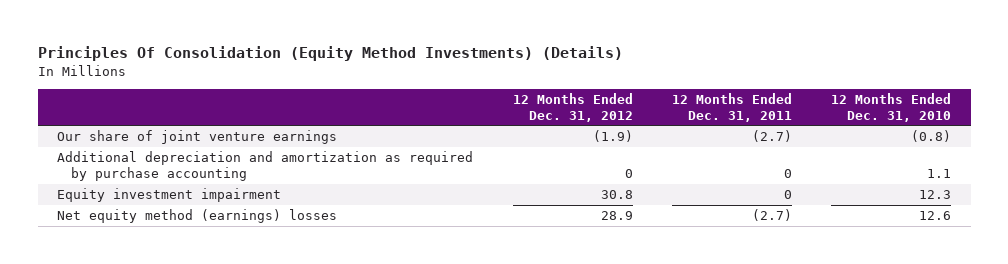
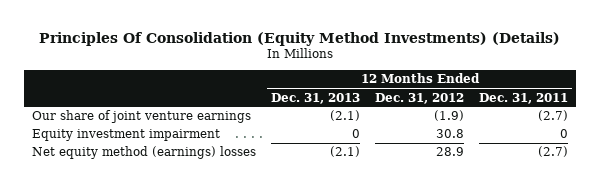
[830,93,951,122] 12 Months Ended Dec. 31, 2010 -> none
none -> [271,92,361,104] Dec. 31, 2013
[57,151,474,181] Additional depreciation and amortization as required by purchase accounting -> none

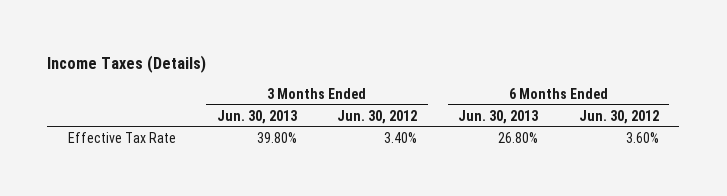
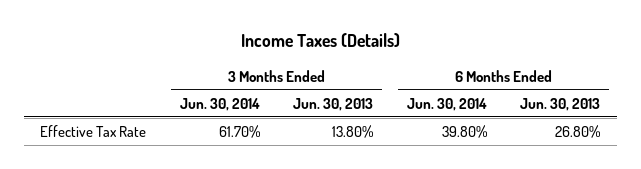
[337,109,418,124] Jun. 30, 2012 -> none
[579,109,660,124] Jun. 30, 2012 -> none
none -> [179,97,260,111] Jun. 30, 2014
none -> [406,97,487,111] Jun. 30, 2014
[256,131,297,143] 39.80% -> [332,125,374,139] 13.80%

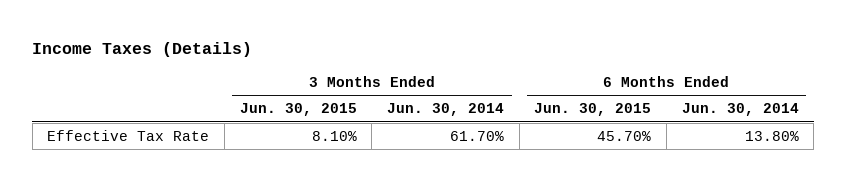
[293,97,374,111] Jun. 30, 2013 -> none
[520,97,601,111] Jun. 30, 2013 -> none
none -> [239,103,357,117] Jun. 30, 2015
none -> [534,103,652,117] Jun. 30, 2015
[441,125,487,139] 39.80% -> [744,130,799,141] 13.80%

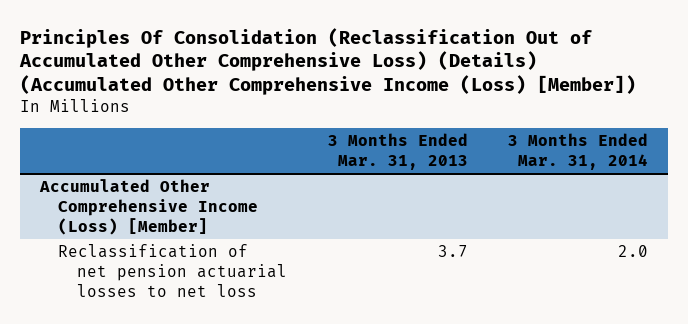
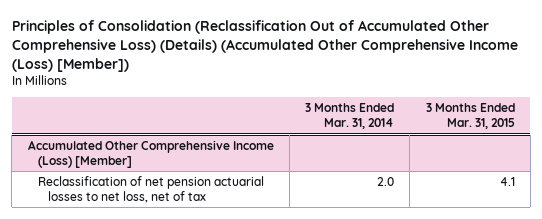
[18,27,636,96] Principles Of Consolidation (Reclassification Out of Accumulated Other Comprehensive Loss) (Details) (Accumulated Other Comprehensive Income (Loss) [Member]) -> [11,19,518,72] Principles of Consolidation (Reclassification Out of Accumulated Other Comprehensive Loss) (Details) (Accumulated Other Comprehensive Income (Loss) [Member])
[327,133,468,170] 3 Months Ended Mar. 31, 2013 -> none
none -> [425,103,515,130] 3 Months Ended Mar. 31, 2015
[58,244,288,297] Reclassification of net pension actuarial losses to net loss -> [37,176,264,203] Reclassification of net pension actuarial losses to net loss, net of tax

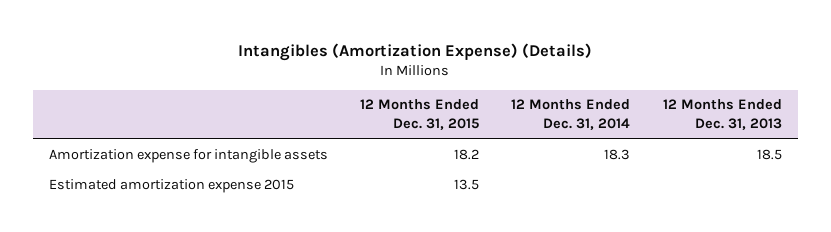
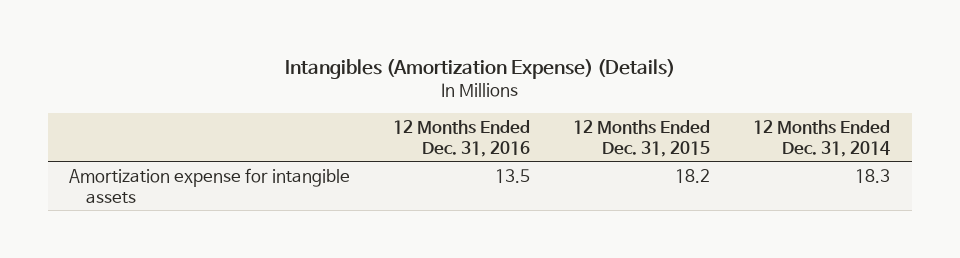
[662,99,782,130] 12 Months Ended Dec. 31, 2013 -> none
none -> [393,119,531,157] 12 Months Ended Dec. 31, 2016
[49,178,295,193] Estimated amortization expense 2015 -> none

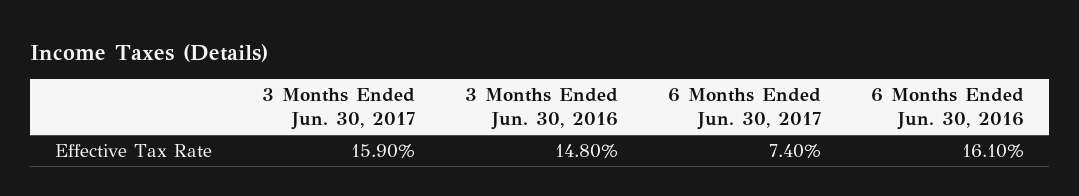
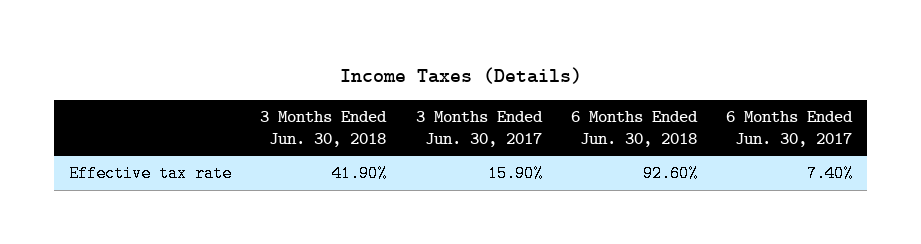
[465,88,619,131] 3 Months Ended Jun. 30, 2016 -> none
[871,88,1025,131] 6 Months Ended Jun. 30, 2016 -> none
none -> [260,110,388,148] 3 Months Ended Jun. 30, 2018
none -> [570,110,698,148] 6 Months Ended Jun. 30, 2018
[55,144,213,158] Effective Tax Rate -> [68,165,232,183] Effective tax rate

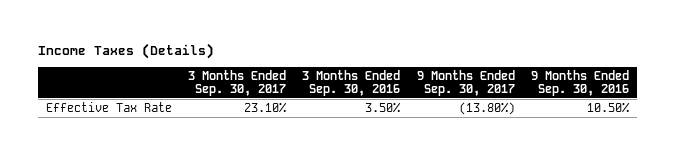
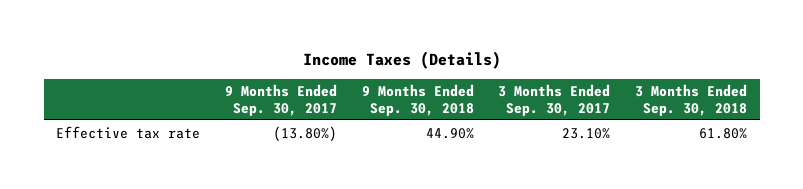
[302,69,401,97] 3 Months Ended Sep. 30, 2016 -> none
[530,69,629,97] 9 Months Ended Sep. 30, 2016 -> none
none -> [361,84,474,116] 9 Months Ended Sep. 30, 2018
none -> [635,84,748,116] 3 Months Ended Sep. 30, 2018
[45,101,172,112] Effective Tax Rate -> [55,125,200,139] Effective tax rate

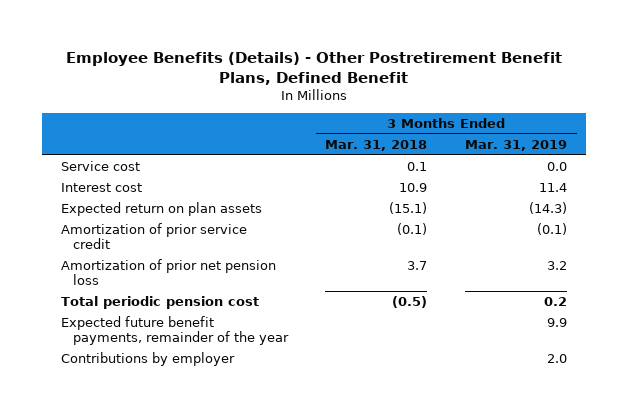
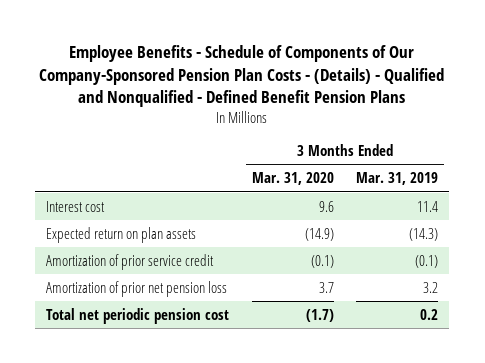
[66,51,563,85] Employee Benefits (Details) - Other Postretirement Benefit Plans, Defined Benefit -> [39,44,445,108] Employee Benefits - Schedule of Components of Our Company-Sponsored Pension Plan Costs - (Details) - Qualified and Nonqualified - Defined Benefit Pension Plans
[325,139,428,151] Mar. 31, 2018 -> none
none -> [251,172,334,186] Mar. 31, 2020
[61,161,141,172] Service cost -> none
[61,316,289,346] Expected future benefit payments, remainder of the year -> none
[61,352,236,367] Contributions by employer -> none
[61,296,260,310] Total periodic pension cost -> [46,307,230,324] Total net periodic pension cost

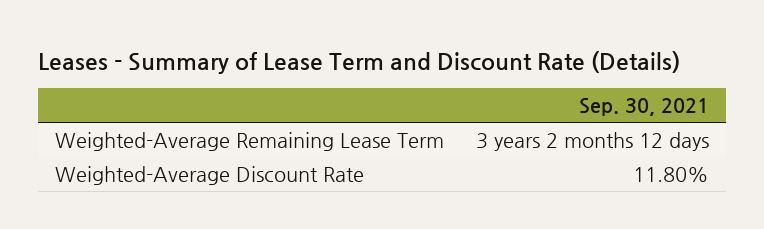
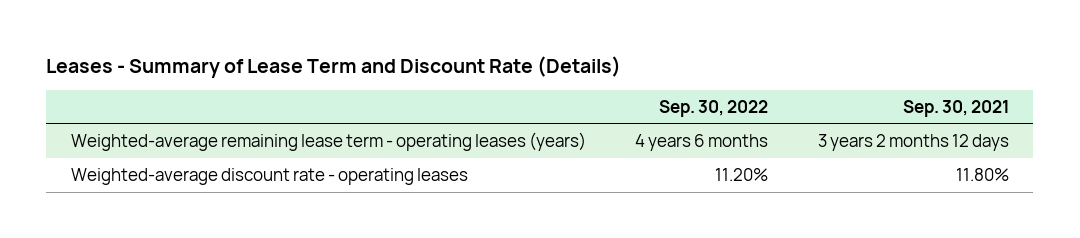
none -> [659,99,769,117] Sep. 30, 2022
[54,131,444,151] Weighted-Average Remaining Lease Term -> [71,132,587,152] Weighted-average remaining lease term - operating leases (years)
[54,165,364,185] Weighted-Average Discount Rate -> [71,168,469,186] Weighted-average discount rate - operating leases

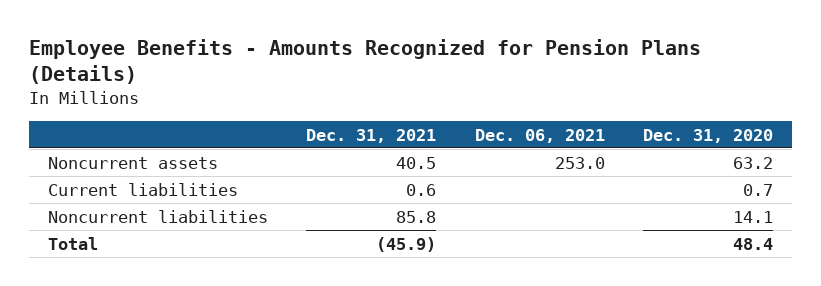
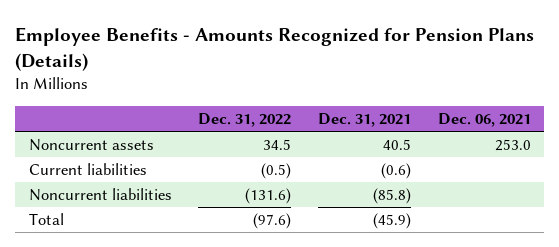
[642,128,773,143] Dec. 31, 2020 -> none
none -> [198,112,292,127] Dec. 31, 2022
[406,183,437,196] 0.6 -> [381,162,412,179] (0.6)
[396,210,437,223] 85.8 -> [373,187,412,204] (85.8)

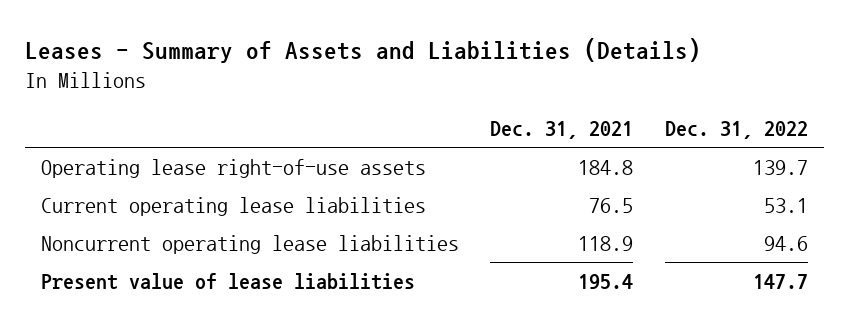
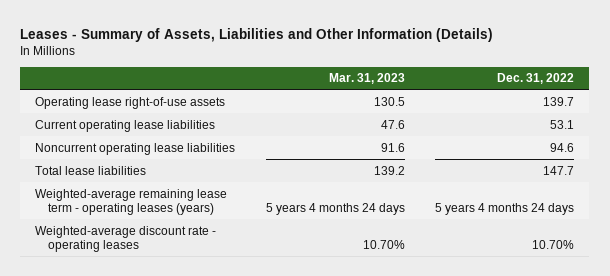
[24,38,701,64] Leases - Summary of Assets and Liabilities (Details) -> [20,27,494,42] Leases - Summary of Assets, Liabilities and Other Information (Details)
[490,120,634,139] Dec. 31, 2021 -> none
none -> [328,73,405,85] Mar. 31, 2023
[40,273,415,291] Present value of lease liabilities -> [35,165,147,175] Total lease liabilities
none -> [35,188,228,215] Weighted-average remaining lease term - operating leases (years)
none -> [35,225,217,252] Weighted-average discount rate - operating leases

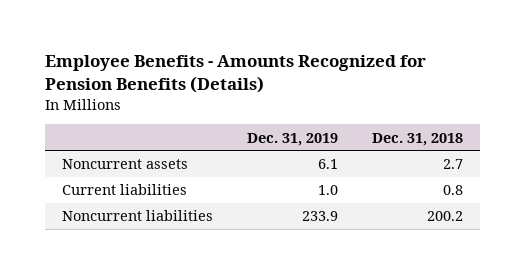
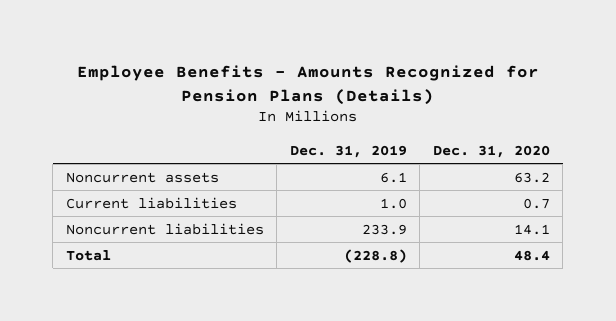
[44,55,426,93] Employee Benefits - Amounts Recognized for Pension Benefits (Details) -> [76,64,539,105] Employee Benefits - Amounts Recognized for Pension Plans (Details)
[372,132,464,146] Dec. 31, 2018 -> none
none -> [432,144,550,158] Dec. 31, 2020
none -> [65,249,111,261] Total

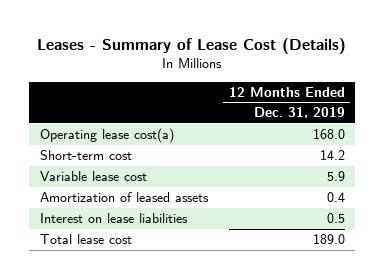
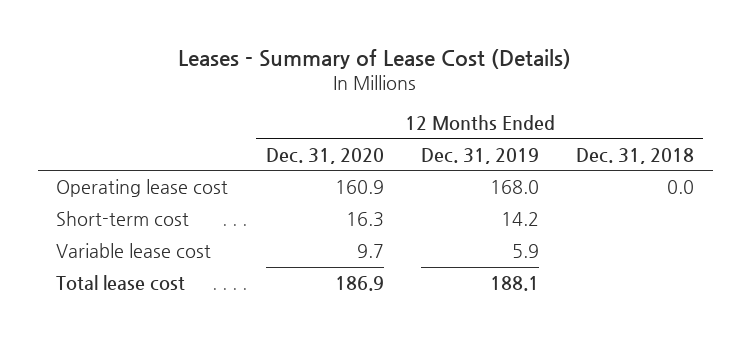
none -> [265,147,384,164] Dec. 31, 2020
none -> [575,147,694,164] Dec. 31, 2018
[39,127,174,143] Operating lease cost(a) -> [56,179,229,198] Operating lease cost
[39,191,209,202] Amortization of leased assets -> none
[39,212,188,223] Interest on lease liabilities -> none
[312,233,345,244] 189.0 -> [489,276,539,292] 188.1

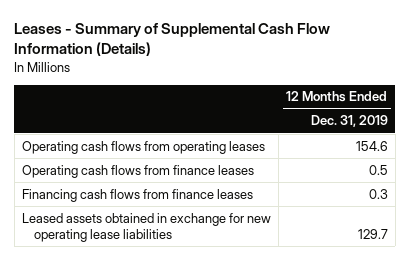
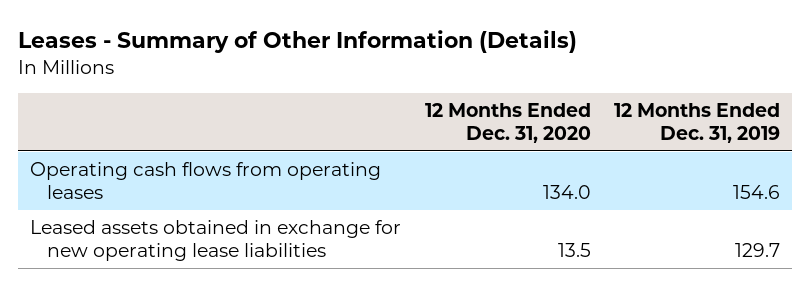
[14,23,331,57] Leases - Summary of Supplemental Cash Flow Information (Details) -> [18,30,578,54] Leases - Summary of Other Information (Details)
none -> [424,103,591,143] 12 Months Ended Dec. 31, 2020
[21,164,254,178] Operating cash flows from finance leases -> none
[21,188,253,202] Financing cash flows from finance leases -> none

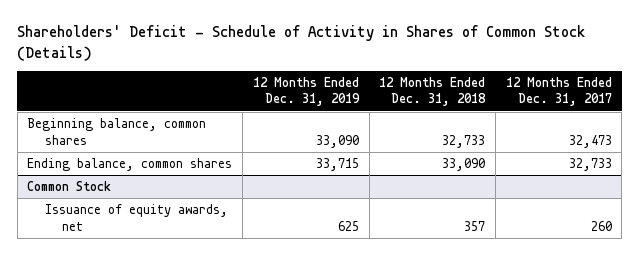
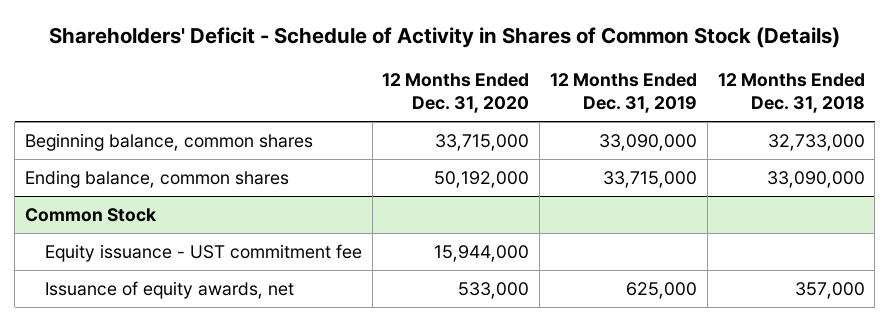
[505,77,612,107] 12 Months Ended Dec. 31, 2017 -> none
none -> [382,72,530,114] 12 Months Ended Dec. 31, 2020
[315,134,359,148] 33,090 -> [598,134,697,152] 33,090,000
[442,134,486,148] 32,733 -> [767,134,865,152] 32,733,000
[315,158,359,172] 33,715 -> [602,171,697,189] 33,715,000
[442,158,486,172] 33,090 -> [766,171,865,189] 33,090,000
none -> [44,244,362,263] Equity issuance - UST commitment fee
[337,220,359,231] 625 -> [625,282,697,300] 625,000
[464,220,486,231] 357 -> [794,282,865,300] 357,000

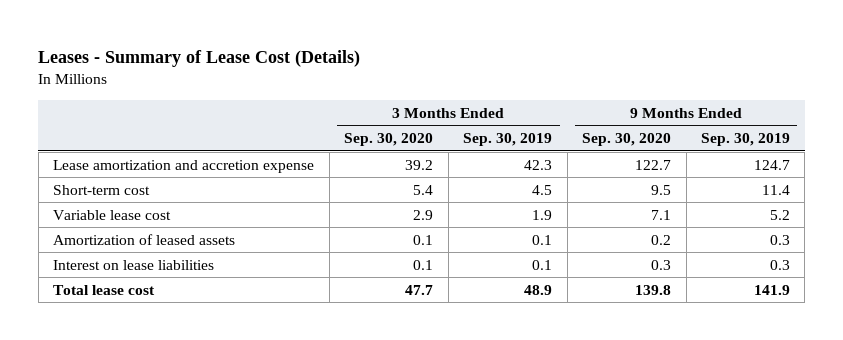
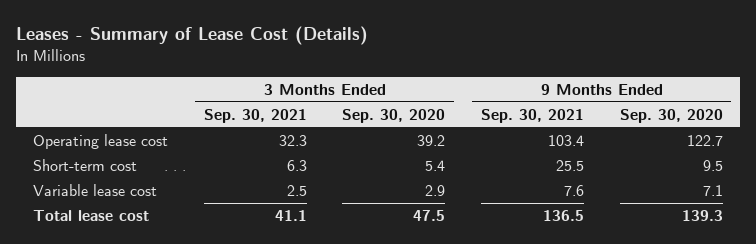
[463,133,553,147] Sep. 30, 2019 -> none
[700,133,790,147] Sep. 30, 2019 -> none
none -> [203,108,307,123] Sep. 30, 2021
none -> [481,108,585,123] Sep. 30, 2021
[53,159,315,173] Lease amortization and accretion expense -> [33,133,169,149] Operating lease cost
[53,233,236,245] Amortization of leased assets -> none
[53,259,215,270] Interest on lease liabilities -> none
[405,284,434,295] 47.7 -> [413,209,446,221] 47.5
[635,284,672,295] 139.8 -> [681,209,723,221] 139.3

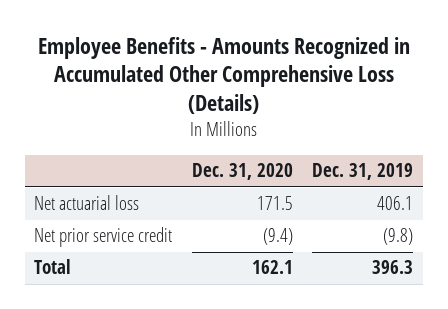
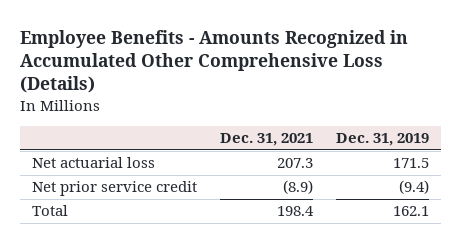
[191,163,293,181] Dec. 31, 2020 -> none
none -> [220,133,314,147] Dec. 31, 2021
[377,196,414,211] 406.1 -> [393,158,430,169] 171.5
[383,228,414,246] (9.8) -> [399,180,430,195] (9.4)
[372,260,414,275] 396.3 -> [393,206,430,217] 162.1

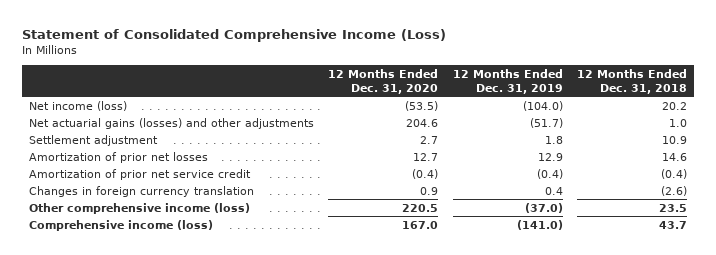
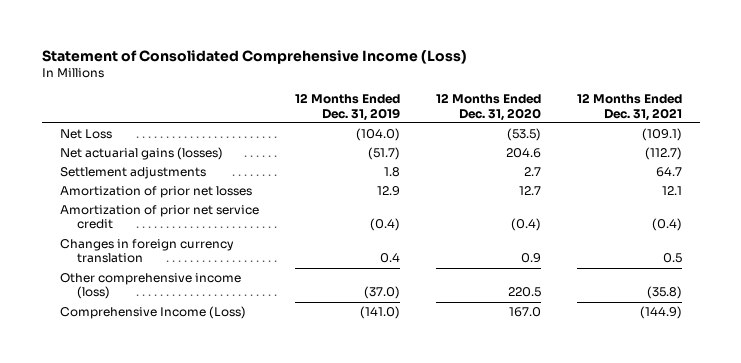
[577,68,688,94] 12 Months Ended Dec. 31, 2018 -> none
none -> [576,93,682,121] 12 Months Ended Dec. 31, 2021
[29,100,128,111] Net income (loss) -> [59,129,112,140] Net Loss
[29,117,315,129] Net actuarial gains (losses) and other adjustments -> [59,147,223,161] Net actuarial gains (losses)
[29,134,159,146] Settlement adjustment -> [59,167,206,180] Settlement adjustments
[29,219,214,231] Comprehensive income (loss) -> [59,306,246,320] Comprehensive Income (Loss)

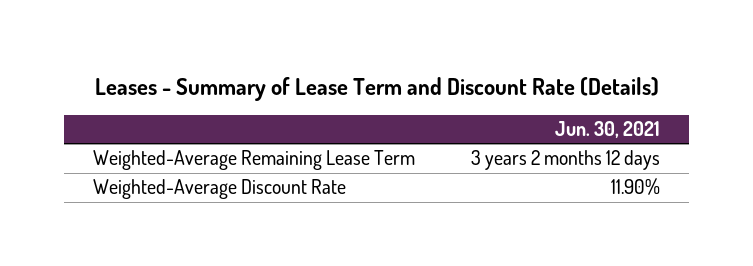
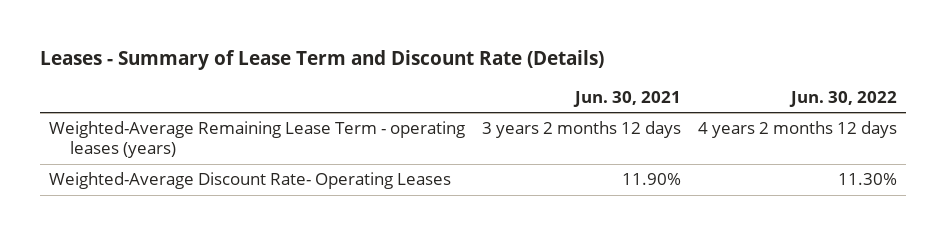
none -> [789,90,898,107] Jun. 30, 2022
[92,150,415,171] Weighted-Average Remaining Lease Term -> [48,121,465,159] Weighted-Average Remaining Lease Term - operating leases (years)
[92,179,346,200] Weighted-Average Discount Rate -> [48,172,451,190] Weighted-Average Discount Rate- Operating Leases

